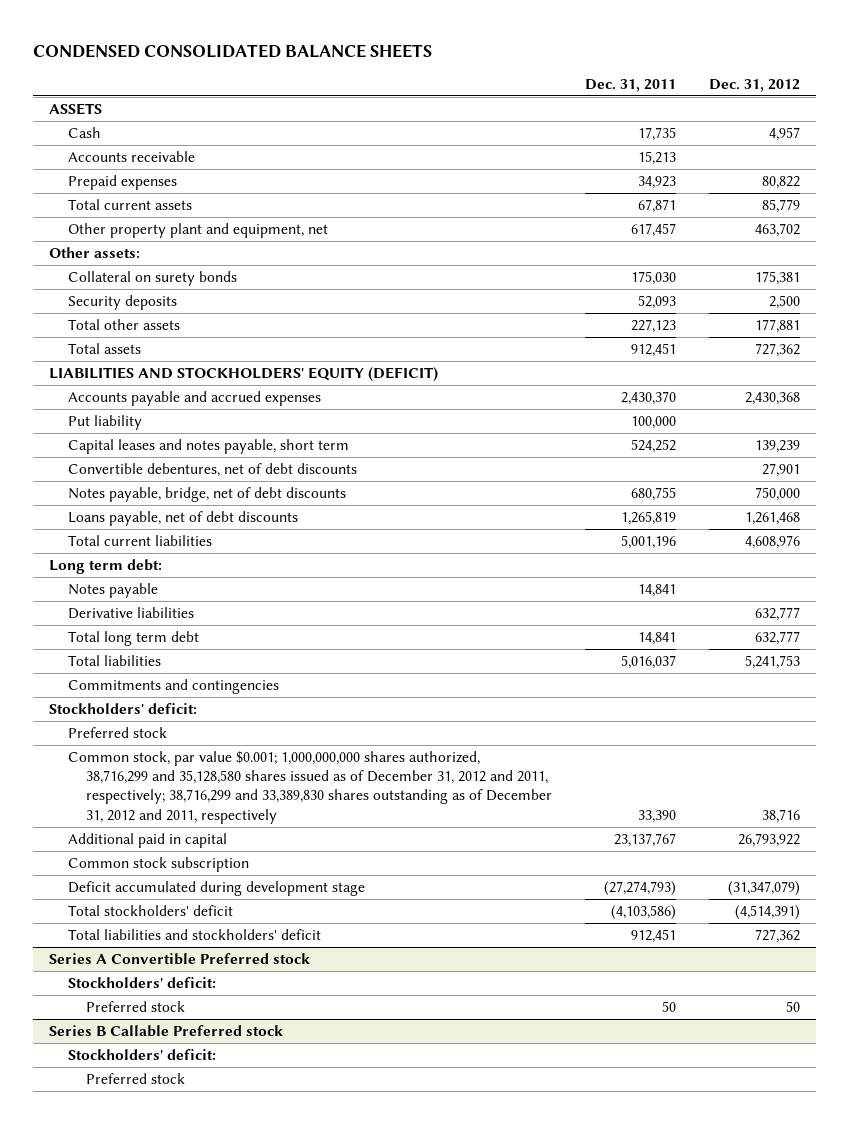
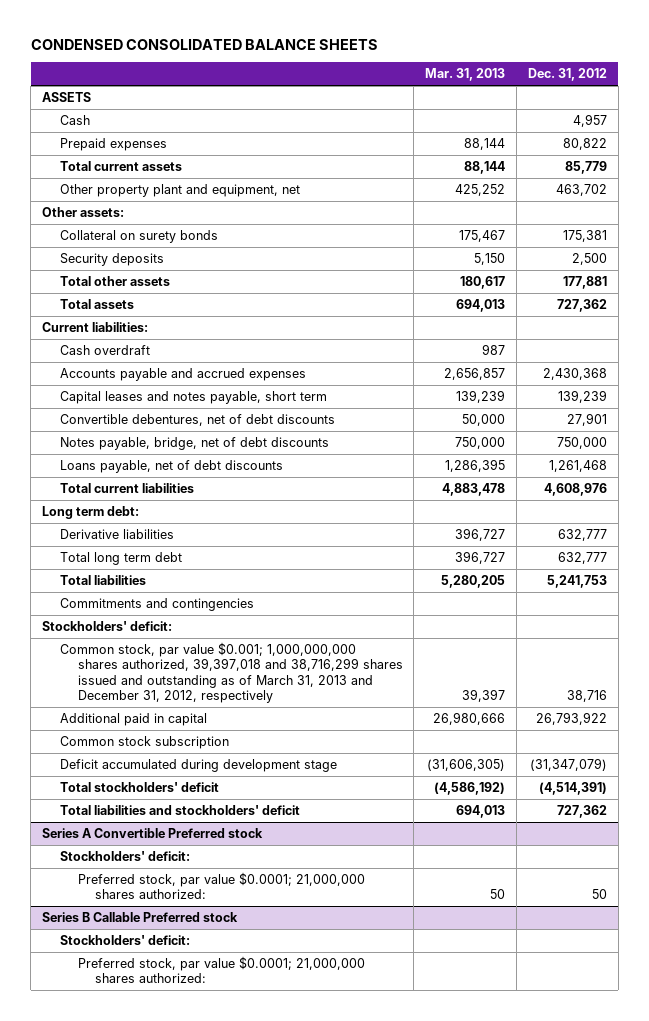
[585,78,677,92] Dec. 31, 2011 -> none
none -> [425,68,506,82] Mar. 31, 2013
[67,150,195,162] Accounts receivable -> none
[49,366,439,382] LIABILITIES AND STOCKHOLDERS' EQUITY (DEFICIT) -> none
none -> [41,321,148,332] Current liabilities:
none -> [59,344,150,355] Cash overdraft
[67,414,142,430] Put liability -> none
[67,582,158,598] Notes payable -> none
[67,726,167,738] Preferred stock -> none
[67,750,553,824] Common stock, par value $0.001; 1,000,000,000 shares authorized, 38,716,299 and 35,128,580 shares issued as of December 31, 2012 and 2011, respectively; 38,716,299 and 33,389,830 shares outstanding as of December 31, 2012 and 2011, respectively -> [59,641,403,704] Common stock, par value $0.001; 1,000,000,000 shares authorized, 39,397,018 and 38,716,299 shares issued and outstanding as of March 31, 2013 and December 31, 2012, respectively
[86,1000,186,1012] Preferred stock -> [77,871,365,900] Preferred stock, par value $0.0001; 21,000,000 shares authorized:
[86,1072,186,1084] Preferred stock -> [77,955,365,984] Preferred stock, par value $0.0001; 21,000,000 shares authorized:

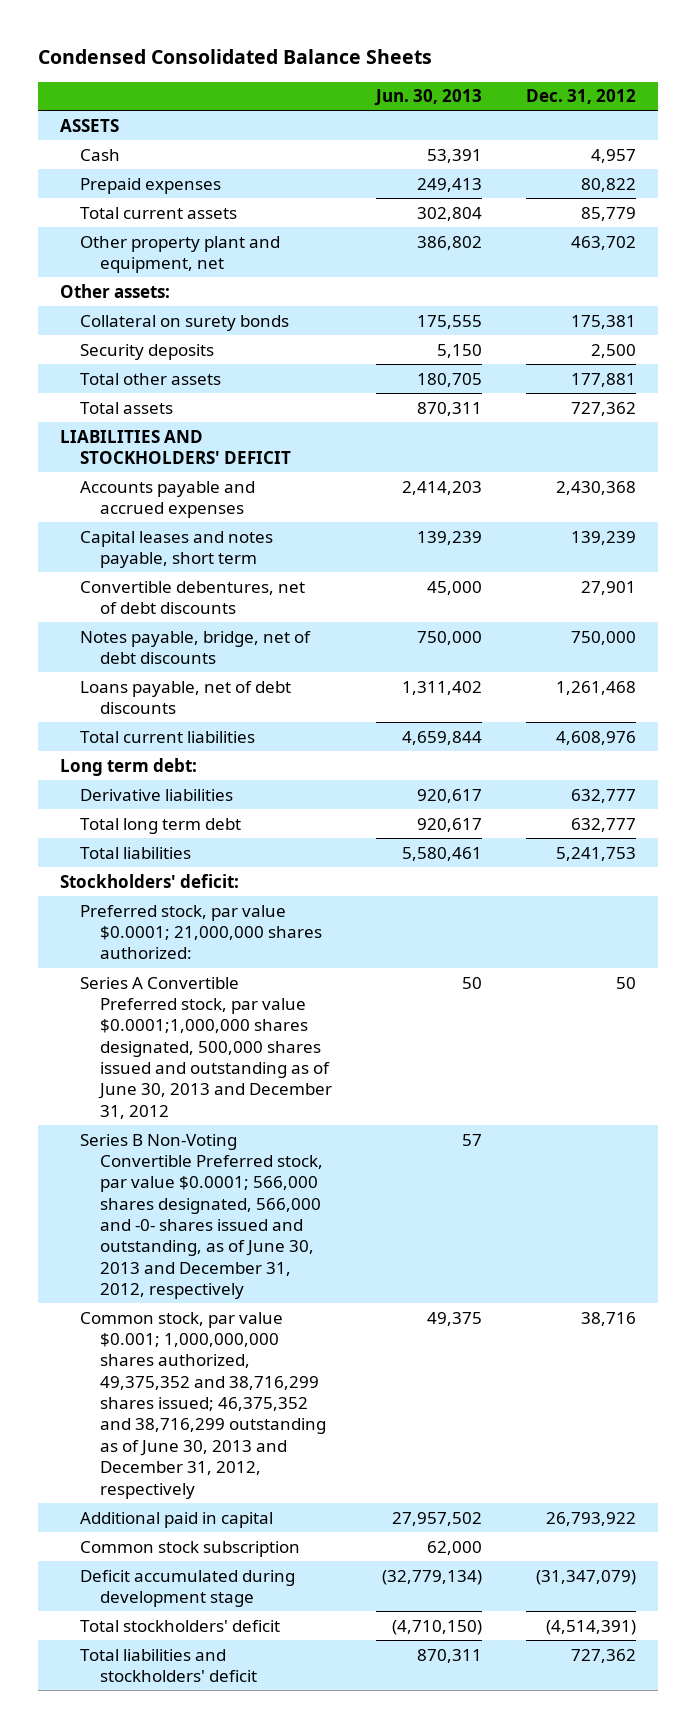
[30,38,378,50] CONDENSED CONSOLIDATED BALANCE SHEETS -> [37,49,432,65] Condensed Consolidated Balance Sheets
[425,68,506,82] Mar. 31, 2013 -> none
none -> [374,89,483,107] Jun. 30, 2013
[41,321,148,332] Current liabilities: -> none
[59,344,150,355] Cash overdraft -> none
none -> [59,429,291,464] LIABILITIES AND STOCKHOLDERS' DEFICIT
[59,597,254,611] Commitments and contingencies -> none
none -> [79,904,322,960] Preferred stock, par value $0.0001; 21,000,000 shares authorized:
none -> [79,976,332,1119] Series A Convertible Preferred stock, par value $0.0001;1,000,000 shares designated, 500,000 shares issued and outstanding as of June 30, 2013 and December 31, 2012
none -> [79,1133,323,1300] Series B Non-Voting Convertible Preferred stock, par value $0.0001; 566,000 shares designated, 566,000 and -0- shares issued and outstanding, as of June 30, 2013 and December 31, 2012, respectively
[59,641,403,704] Common stock, par value $0.001; 1,000,000,000 shares authorized, 39,397,018 and 38,716,299 shares issued and outstanding as of March 31, 2013 and December 31, 2012, respectively -> [79,1311,326,1499] Common stock, par value $0.001; 1,000,000,000 shares authorized, 49,375,352 and 38,716,299 shares issued; 46,375,352 and 38,716,299 outstanding as of June 30, 2013 and December 31, 2012, respectively
[41,827,263,838] Series A Convertible Preferred stock -> none
[59,850,190,861] Stockholders' deficit: -> none
[77,871,365,900] Preferred stock, par value $0.0001; 21,000,000 shares authorized: -> none
[41,911,238,922] Series B Callable Preferred stock -> none
[59,934,190,945] Stockholders' deficit: -> none
[77,955,365,984] Preferred stock, par value $0.0001; 21,000,000 shares authorized: -> none

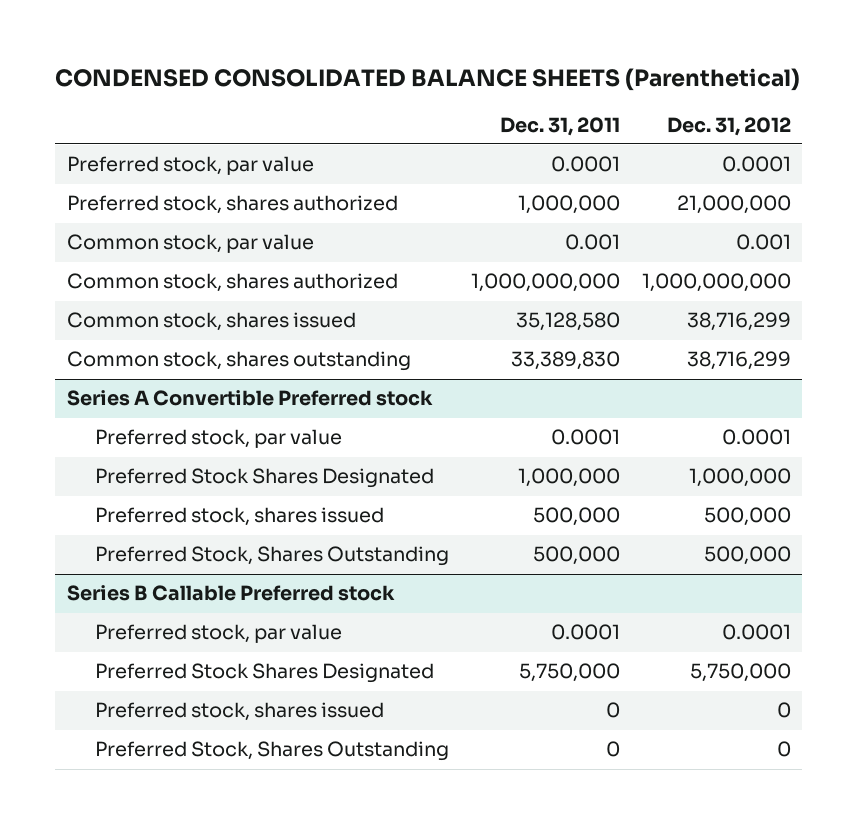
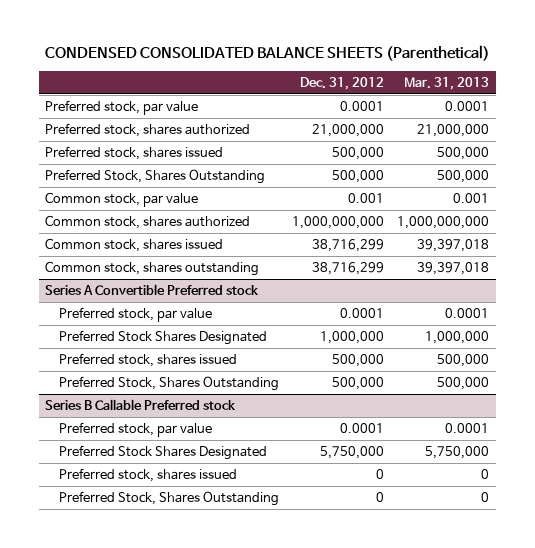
[500,116,621,136] Dec. 31, 2011 -> none
none -> [404,77,490,91] Mar. 31, 2013
none -> [45,145,224,160] Preferred stock, shares issued
none -> [45,168,266,184] Preferred Stock, Shares Outstanding

